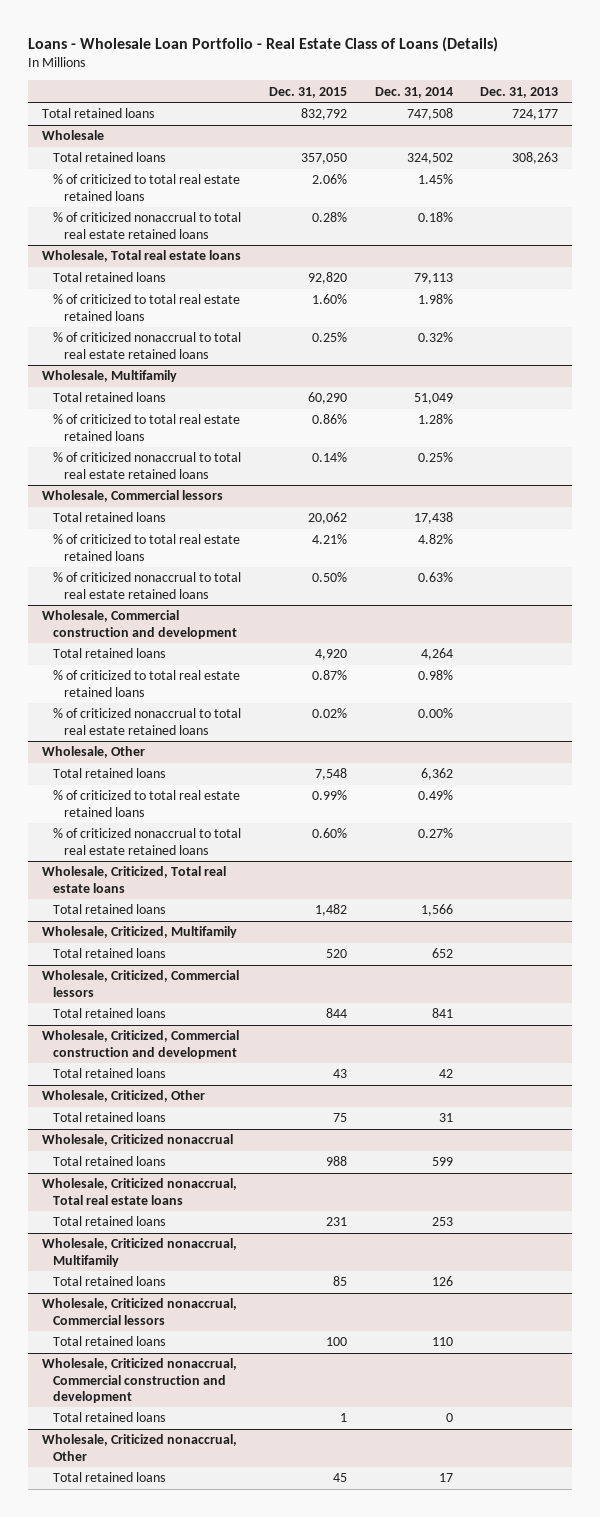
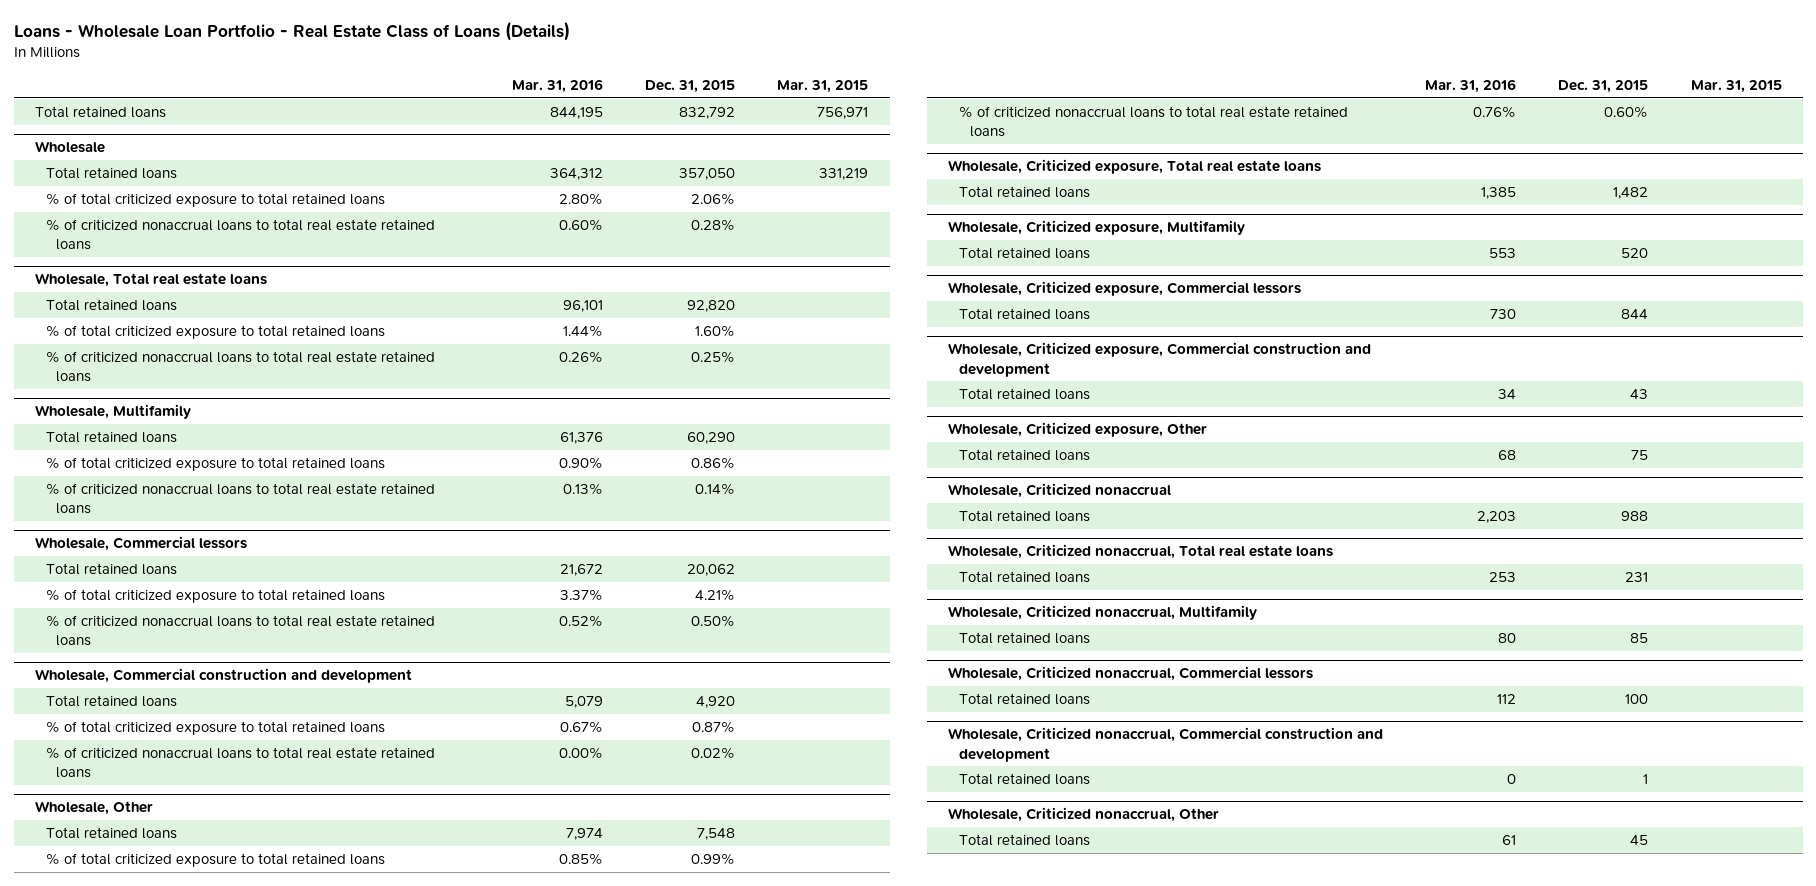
[374,86,453,98] Dec. 31, 2014 -> none
[480,86,559,98] Dec. 31, 2013 -> none
none -> [511,78,603,93] Mar. 31, 2016
none -> [777,79,869,93] Mar. 31, 2015
[53,174,241,201] % of criticized to total real estate retained loans -> [45,192,385,207] % of total criticized exposure to total retained loans
[53,212,242,239] % of criticized nonaccrual to total real estate retained loans -> [45,218,435,251] % of criticized nonaccrual loans to total real estate retained loans
[53,294,241,321] % of criticized to total real estate retained loans -> [45,324,385,339] % of total criticized exposure to total retained loans
[53,332,242,359] % of criticized nonaccrual to total real estate retained loans -> [45,350,435,383] % of criticized nonaccrual loans to total real estate retained loans
[53,414,241,441] % of criticized to total real estate retained loans -> [45,456,385,471] % of total criticized exposure to total retained loans
[53,452,242,479] % of criticized nonaccrual to total real estate retained loans -> [45,482,435,515] % of criticized nonaccrual loans to total real estate retained loans
[53,534,241,561] % of criticized to total real estate retained loans -> [45,588,385,603] % of total criticized exposure to total retained loans
[53,572,242,599] % of criticized nonaccrual to total real estate retained loans -> [45,614,435,647] % of criticized nonaccrual loans to total real estate retained loans
[53,670,241,697] % of criticized to total real estate retained loans -> [45,720,385,735] % of total criticized exposure to total retained loans
[53,708,242,735] % of criticized nonaccrual to total real estate retained loans -> [45,746,435,779] % of criticized nonaccrual loans to total real estate retained loans
[53,790,241,817] % of criticized to total real estate retained loans -> [45,852,385,867] % of total criticized exposure to total retained loans
[53,828,242,855] % of criticized nonaccrual to total real estate retained loans -> [958,105,1348,138] % of criticized nonaccrual loans to total real estate retained loans
[41,866,226,893] Wholesale, Criticized, Total real estate loans -> [947,159,1321,175] Wholesale, Criticized exposure, Total real estate loans
[41,926,237,939] Wholesale, Criticized, Multifamily -> [947,220,1245,236] Wholesale, Criticized exposure, Multifamily
[41,970,239,997] Wholesale, Criticized, Commercial lessors -> [947,281,1301,297] Wholesale, Criticized exposure, Commercial lessors
[41,1030,239,1059] Wholesale, Criticized, Commercial construction and development -> [947,342,1371,377] Wholesale, Criticized exposure, Commercial construction and development
[41,1090,205,1103] Wholesale, Criticized, Other -> [947,422,1207,438] Wholesale, Criticized exposure, Other

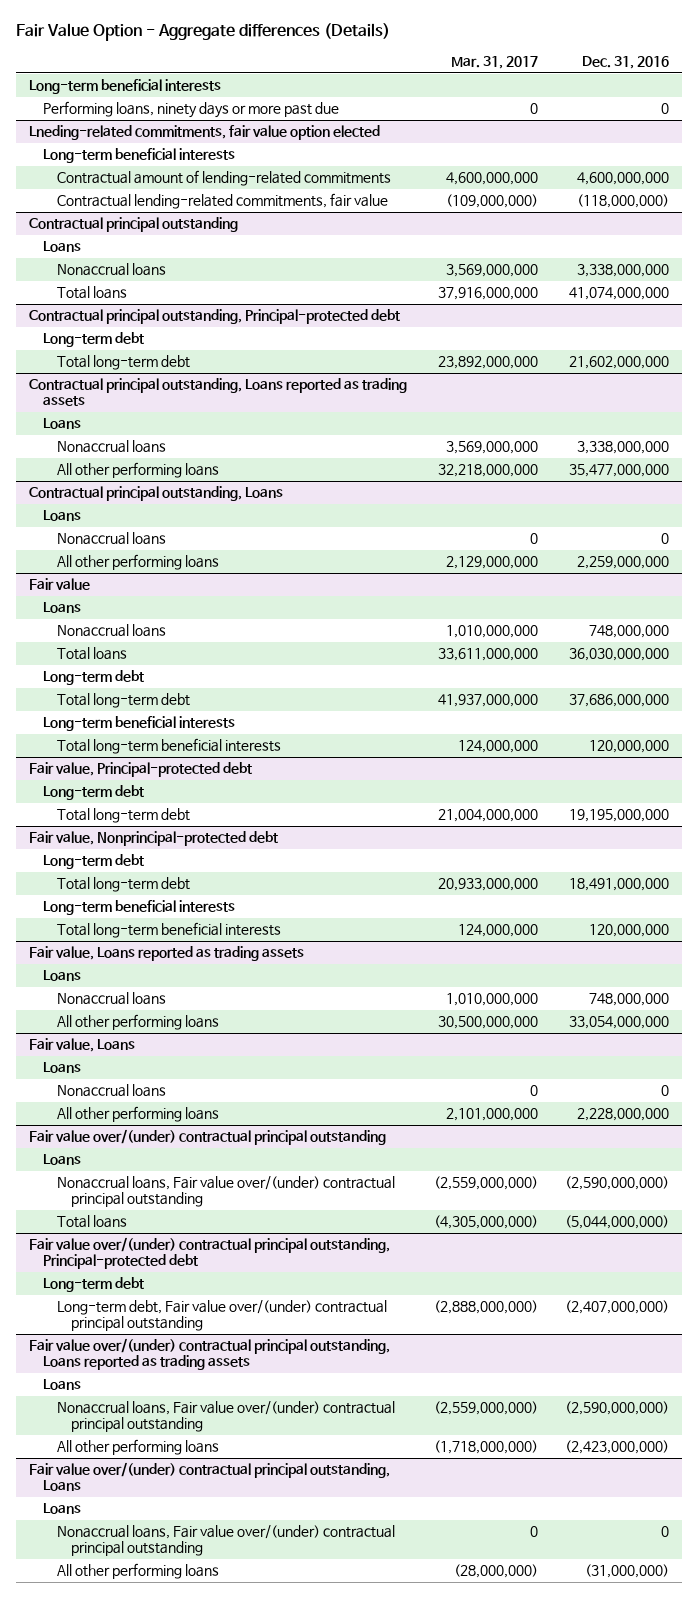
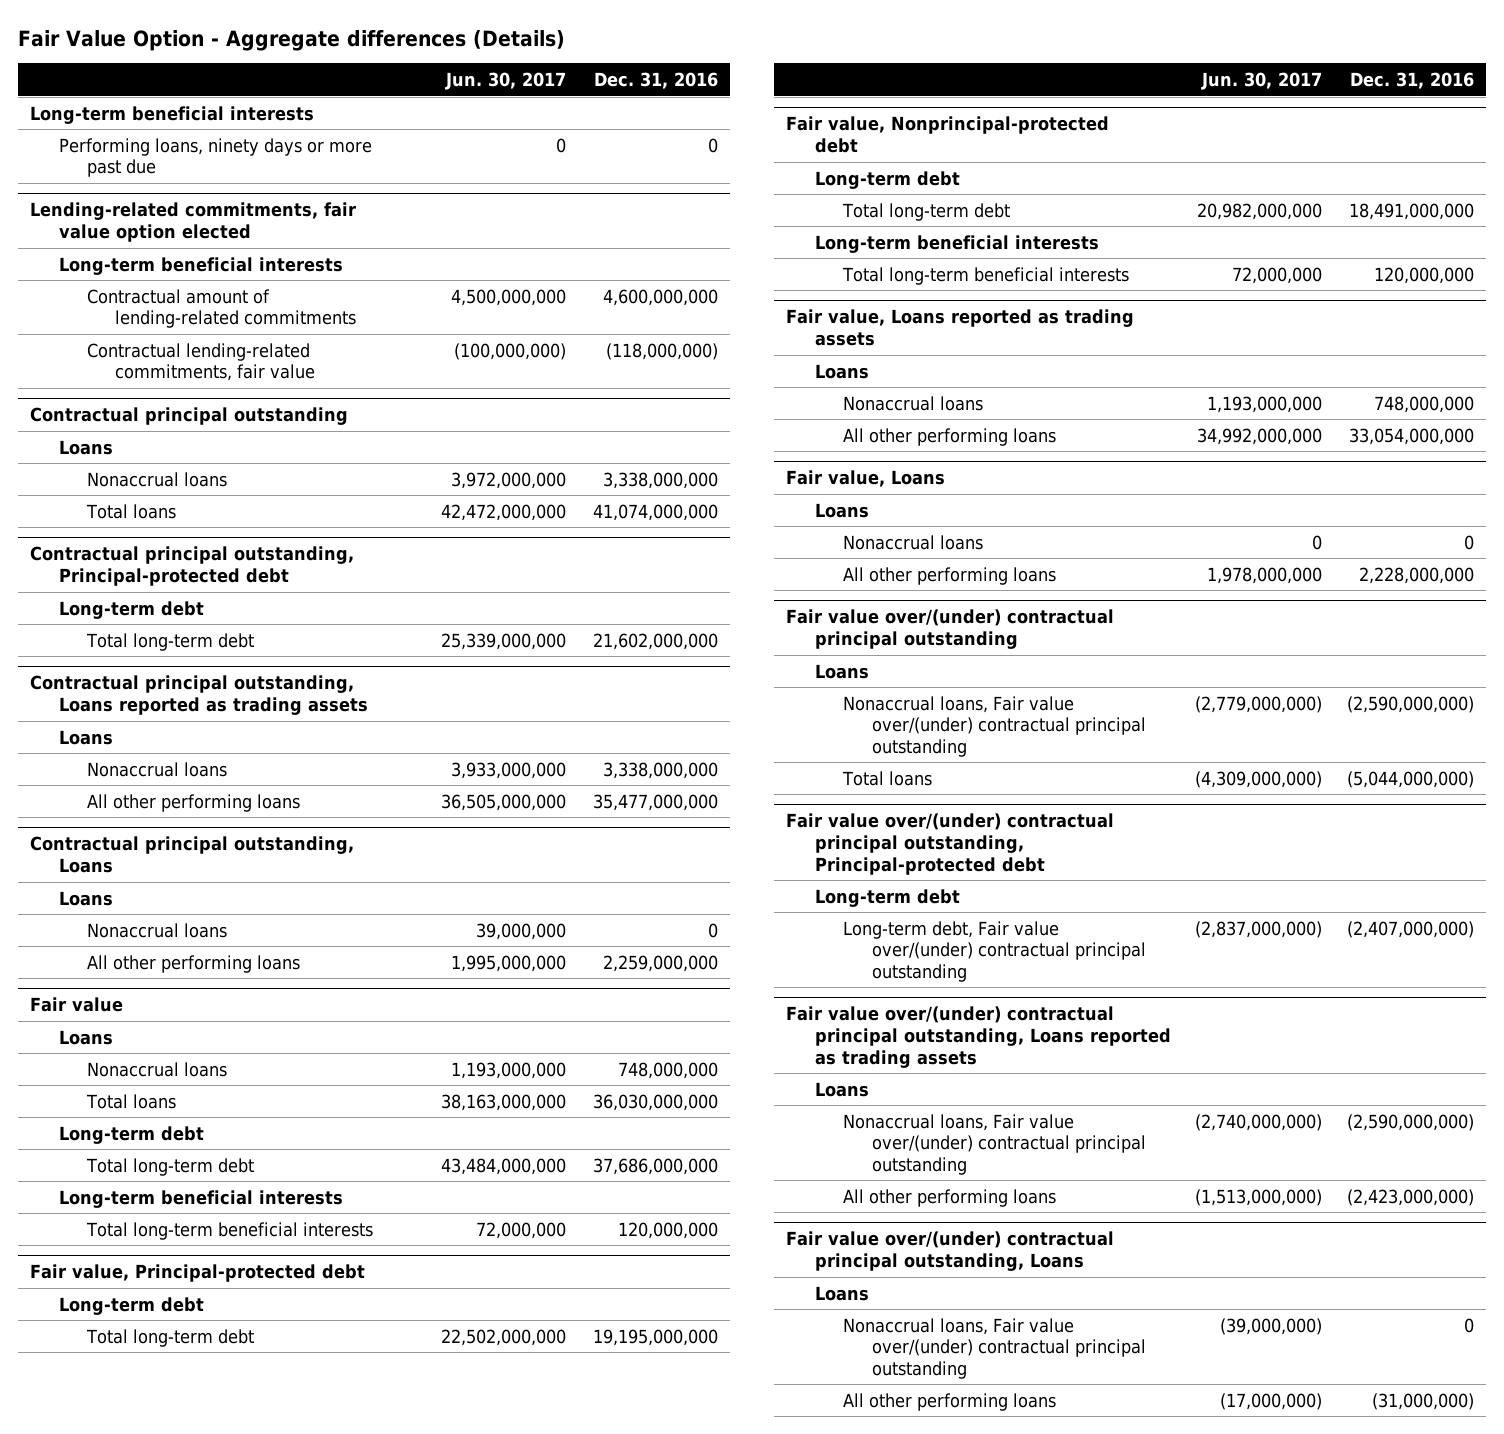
[450,56,538,70] Mar. 31, 2017 -> none
none -> [445,72,567,91] Jun. 30, 2017
[29,125,381,141] Lneding-related commitments, fair value option elected -> [30,202,357,242] Lending-related commitments, fair value option elected

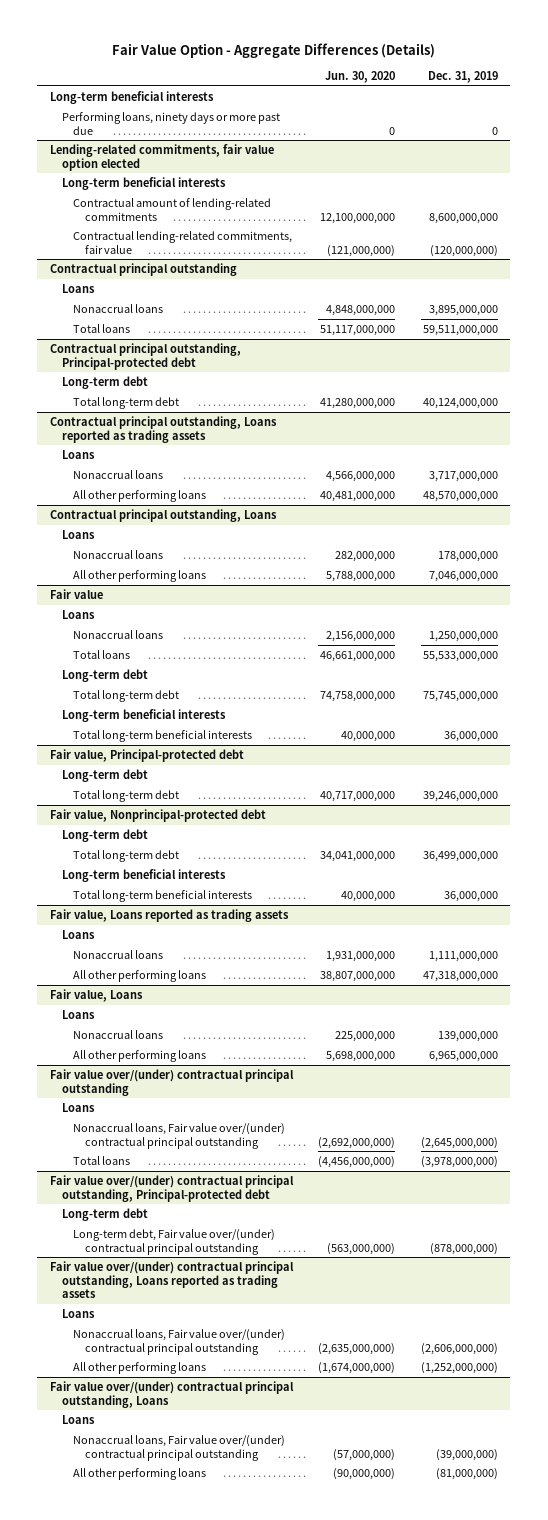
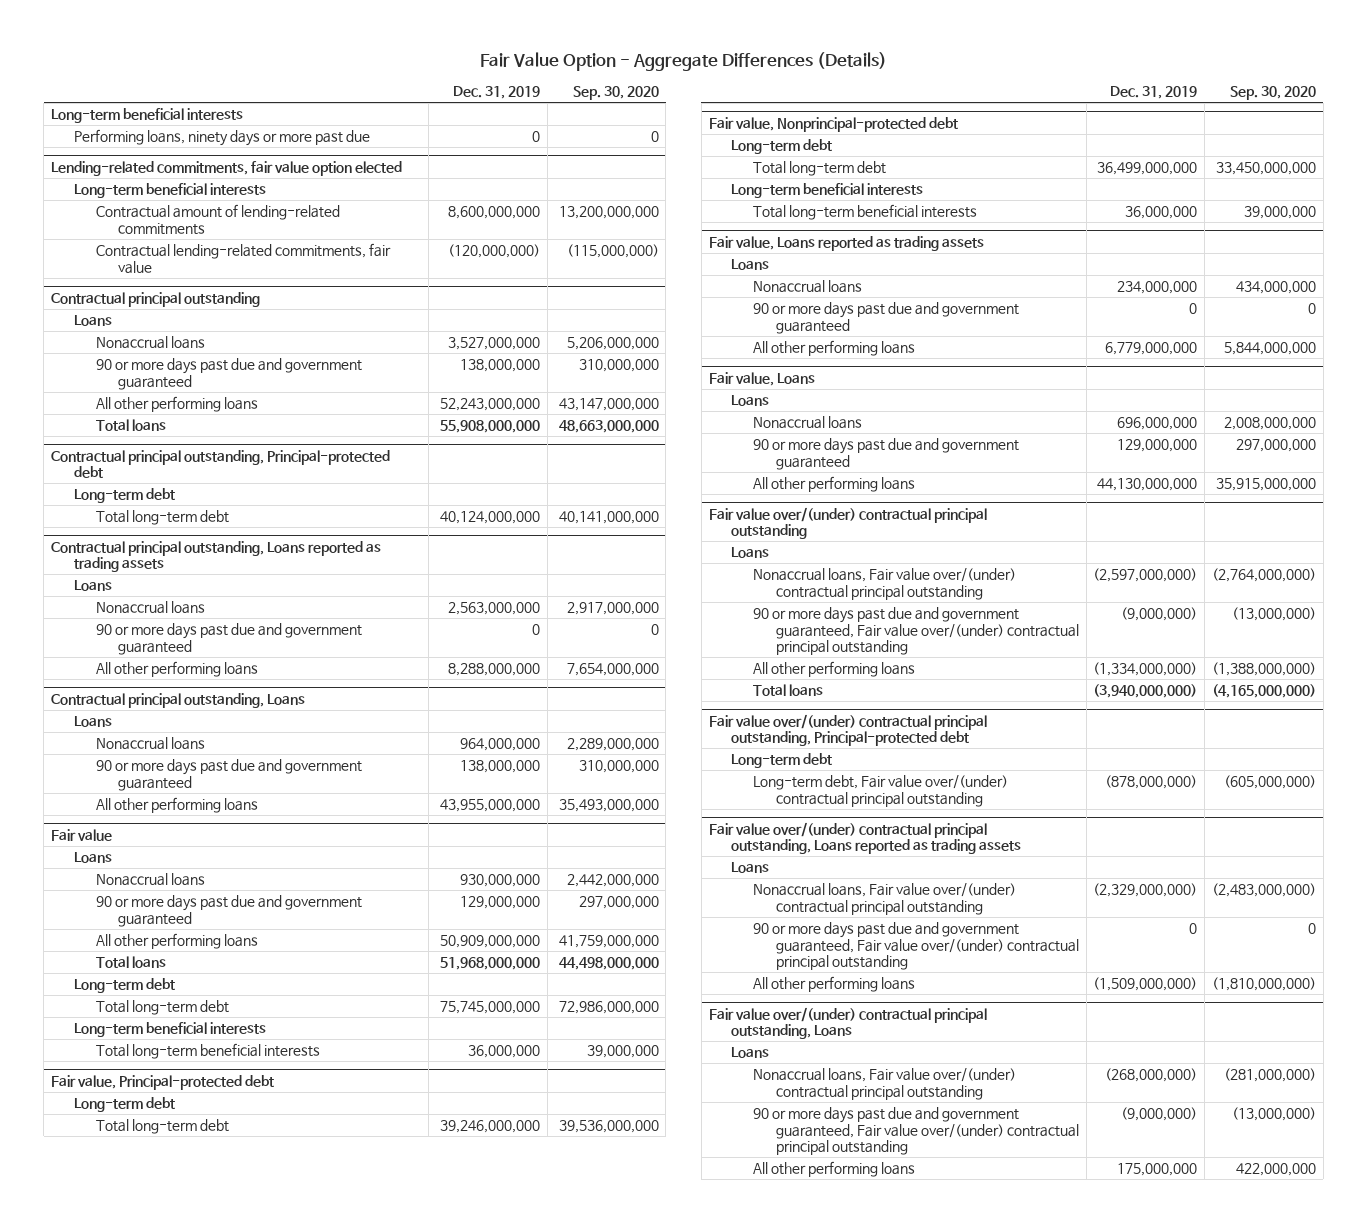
[325,70,396,83] Jun. 30, 2020 -> none
none -> [572,86,659,101] Sep. 30, 2020
[428,304,498,316] 3,895,000,000 -> [447,337,540,351] 3,527,000,000
none -> [95,358,362,390] 90 or more days past due and government guaranteed
none -> [95,396,258,413] All other performing loans
[422,324,498,336] 59,511,000,000 -> [439,420,540,434] 55,908,000,000
[428,470,498,482] 3,717,000,000 -> [447,602,540,616] 2,563,000,000
none -> [95,623,362,655] 90 or more days past due and government guaranteed
[422,490,498,502] 48,570,000,000 -> [447,663,540,677] 8,288,000,000
[437,550,498,562] 178,000,000 -> [459,738,540,752] 964,000,000
none -> [95,759,362,791] 90 or more days past due and government guaranteed
[428,570,498,582] 7,046,000,000 -> [439,799,540,813] 43,955,000,000
[428,630,498,642] 1,250,000,000 -> [459,874,540,888] 930,000,000
none -> [95,895,362,927] 90 or more days past due and government guaranteed
none -> [95,933,258,950] All other performing loans
[422,650,498,662] 55,533,000,000 -> [439,957,540,971] 51,968,000,000
[428,950,498,962] 1,111,000,000 -> [1117,281,1198,295] 234,000,000
none -> [753,302,1020,334] 90 or more days past due and government guaranteed
[422,970,498,982] 47,318,000,000 -> [1105,342,1198,356] 6,779,000,000
[437,1030,498,1042] 139,000,000 -> [1117,417,1198,431] 696,000,000
none -> [753,438,1020,470] 90 or more days past due and government guaranteed
[428,1050,498,1062] 6,965,000,000 -> [1097,478,1198,492] 44,130,000,000
[420,1136,498,1149] (2,645,000,000) -> [1093,568,1198,583] (2,597,000,000)
none -> [753,607,1079,656] 90 or more days past due and government guaranteed, Fair value over/(under) contractual principal outstanding
none -> [753,661,916,678] All other performing loans
[420,1155,498,1168] (3,978,000,000) -> [1093,684,1198,699] (3,940,000,000)
[420,1342,498,1355] (2,606,000,000) -> [1093,883,1198,898] (2,329,000,000)
none -> [753,922,1079,971] 90 or more days past due and government guaranteed, Fair value over/(under) contractual principal outstanding
[420,1361,498,1374] (1,252,000,000) -> [1093,977,1198,992] (1,509,000,000)
[435,1448,498,1461] (39,000,000) -> [1105,1068,1198,1083] (268,000,000)
none -> [753,1107,1079,1156] 90 or more days past due and government guaranteed, Fair value over/(under) contractual principal outstanding
[435,1467,498,1480] (81,000,000) -> [1117,1163,1198,1177] 175,000,000

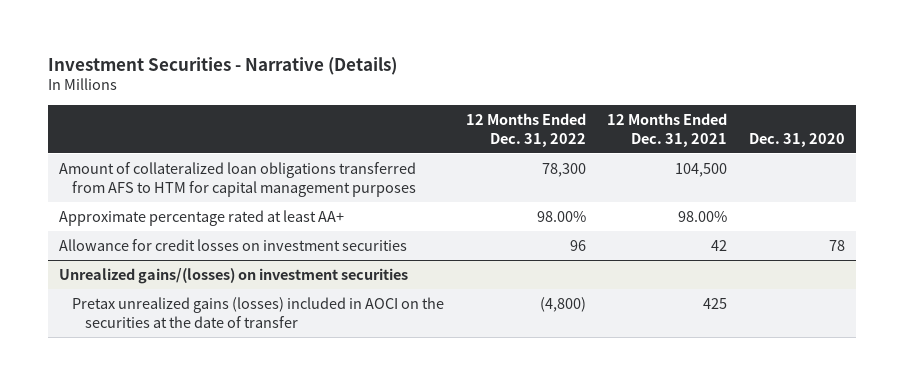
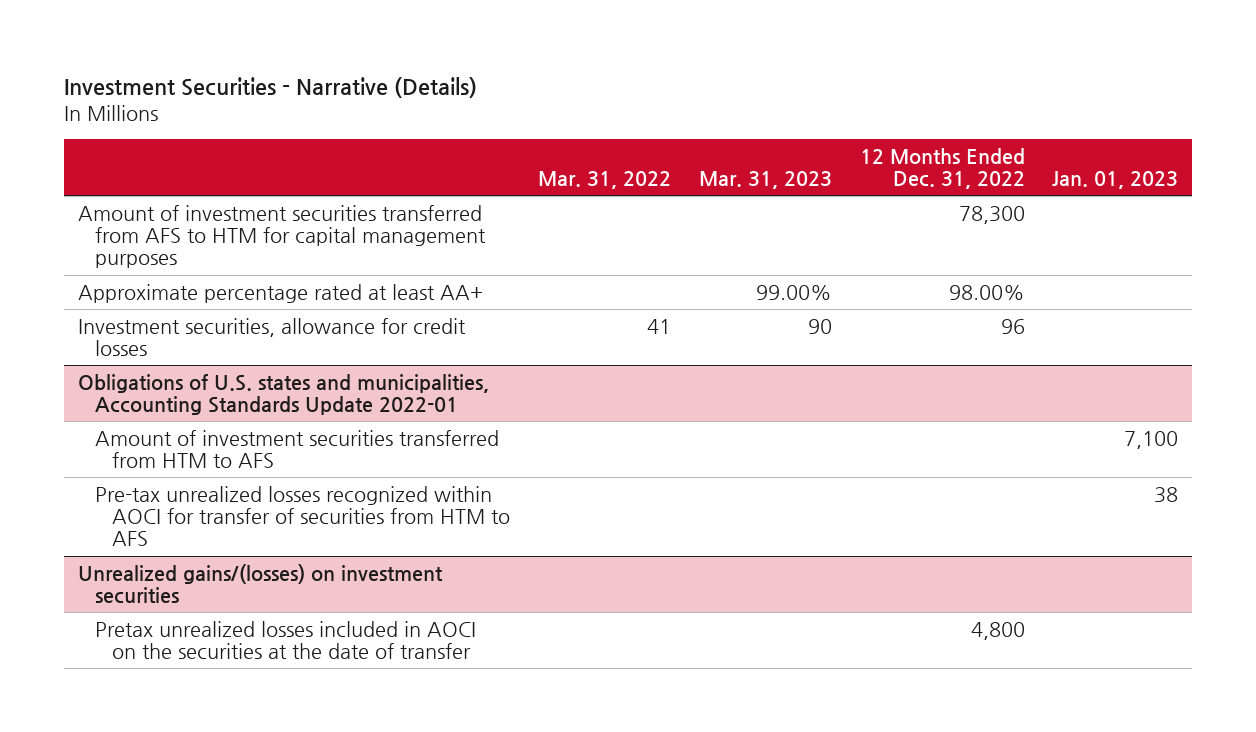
[607,113,728,147] 12 Months Ended Dec. 31, 2021 -> none
[748,132,845,147] Dec. 31, 2020 -> none
none -> [538,171,672,190] Mar. 31, 2022
none -> [698,171,832,190] Mar. 31, 2023
none -> [1052,171,1179,190] Jan. 01, 2023
[58,161,417,197] Amount of collateralized loan obligations transferred from AFS to HTM for capital management purposes -> [77,204,486,269] Amount of investment securities transferred from AFS to HTM for capital management purposes
[58,238,407,251] Allowance for credit losses on investment securities -> [77,317,466,357] Investment securities, allowance for credit losses
none -> [77,373,489,416] Obligations of U.S. states and municipalities, Accounting Standards Update 2022-01
none -> [94,429,499,469] Amount of investment securities transferred from HTM to AFS
none -> [94,485,511,547] Pre-tax unrealized losses recognized within AOCI for transfer of securities from HTM to AFS
[72,296,445,328] Pretax unrealized gains (losses) included in AOCI on the securities at the date of transfer -> [94,620,476,660] Pretax unrealized losses included in AOCI on the securities at the date of transfer
[539,296,586,312] (4,800) -> [970,621,1025,640] 4,800

